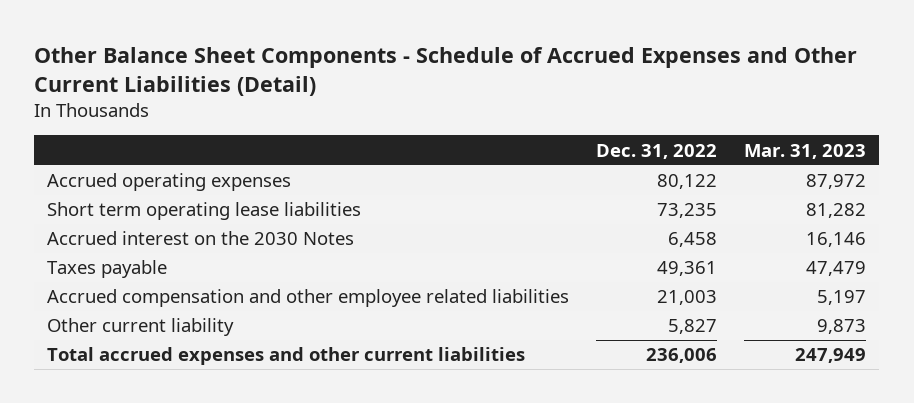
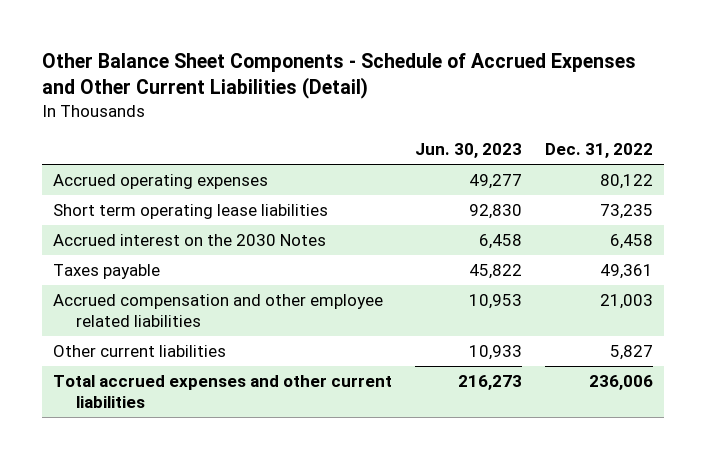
[744,143,867,159] Mar. 31, 2023 -> none
none -> [415,142,523,158] Jun. 30, 2023
[47,318,235,337] Other current liability -> [53,345,227,358] Other current liabilities

